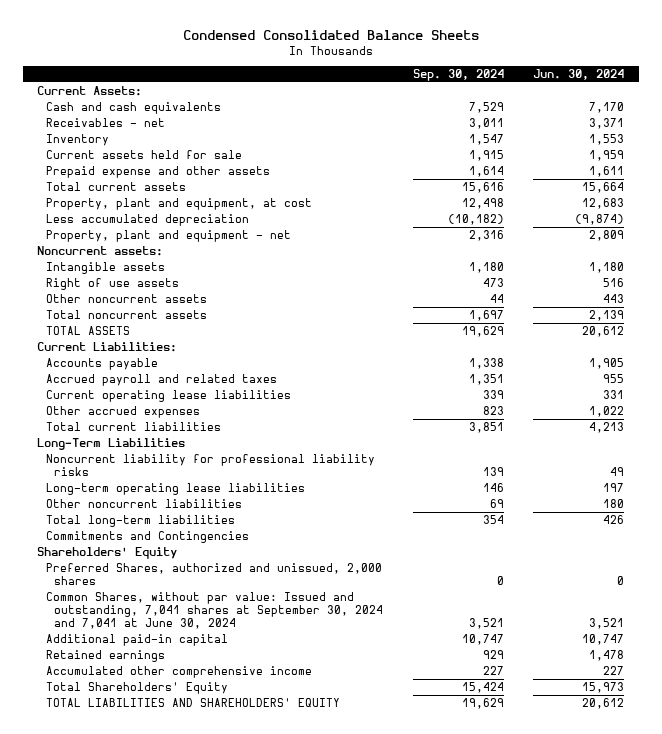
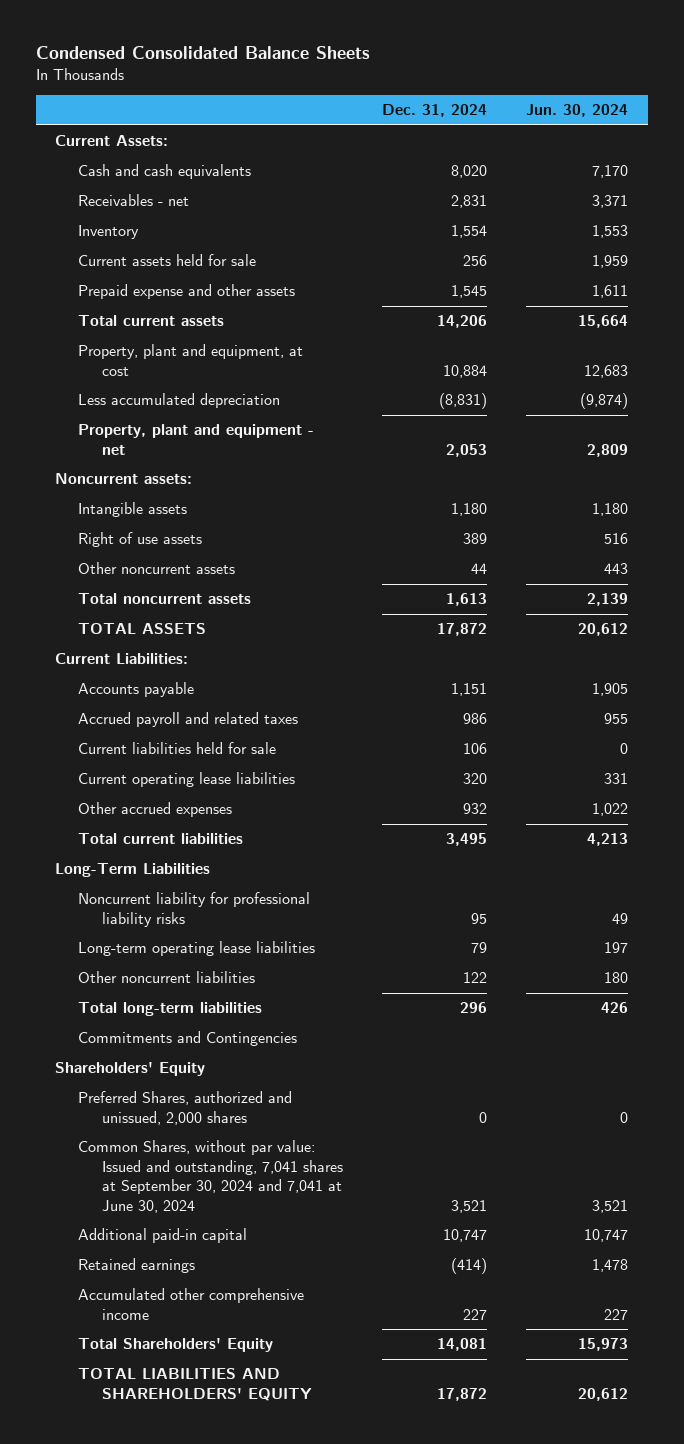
[412,69,504,82] Sep. 30, 2024 -> none
none -> [382,104,488,118] Dec. 31, 2024
none -> [78,742,277,755] Current liabilities held for sale

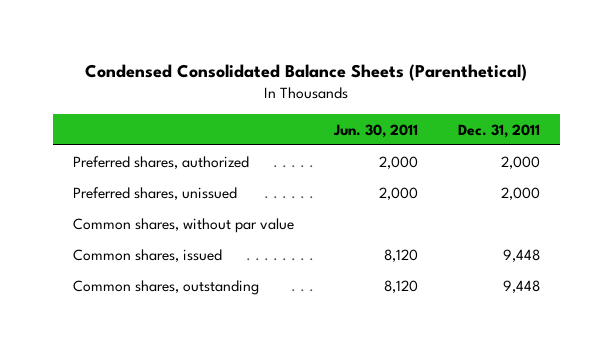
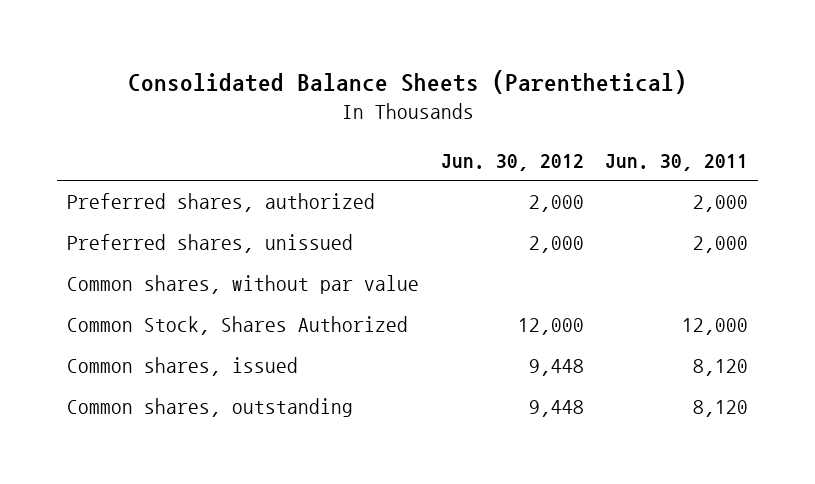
[85,63,528,81] Condensed Consolidated Balance Sheets (Parenthetical) -> [127,69,687,94] Consolidated Balance Sheets (Parenthetical)
[457,123,540,138] Dec. 31, 2011 -> none
none -> [440,153,584,171] Jun. 30, 2012
none -> [67,316,409,336] Common Stock, Shares Authorized

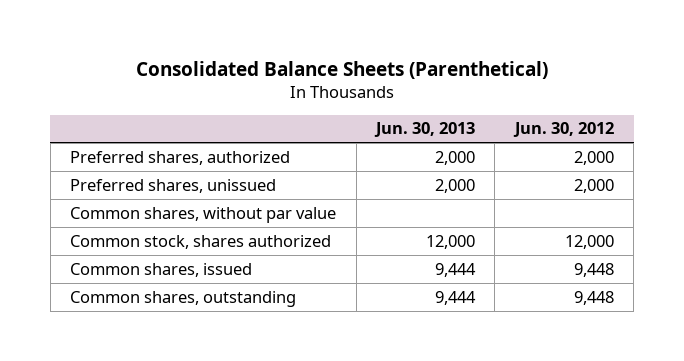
[604,153,748,171] Jun. 30, 2011 -> none
none -> [373,122,475,138] Jun. 30, 2013
[67,316,409,336] Common Stock, Shares Authorized -> [70,234,332,249] Common stock, shares authorized

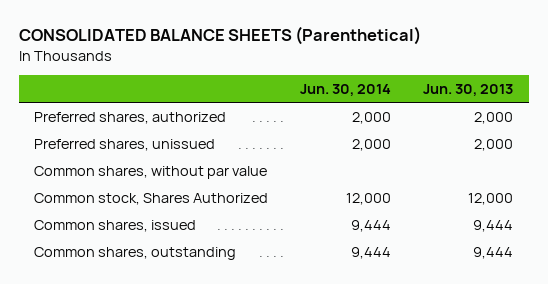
[135,60,548,79] Consolidated Balance Sheets (Parenthetical) -> [18,26,421,46] CONSOLIDATED BALANCE SHEETS (Parenthetical)
[512,122,614,138] Jun. 30, 2012 -> none
none -> [300,84,392,97] Jun. 30, 2014
[70,234,332,249] Common stock, shares authorized -> [34,192,269,205] Common stock, Shares Authorized

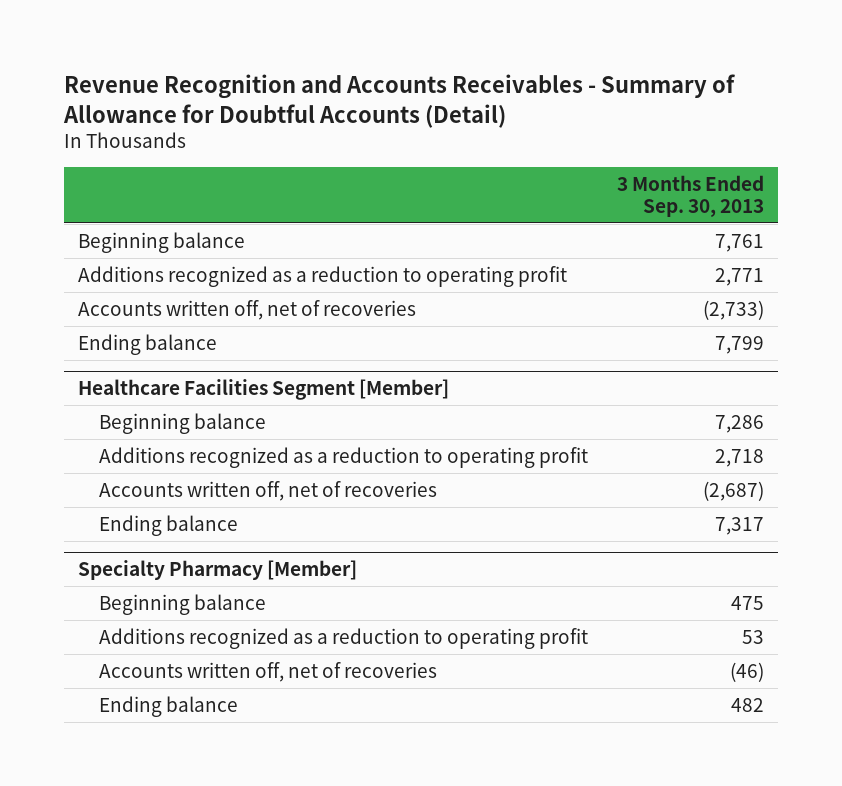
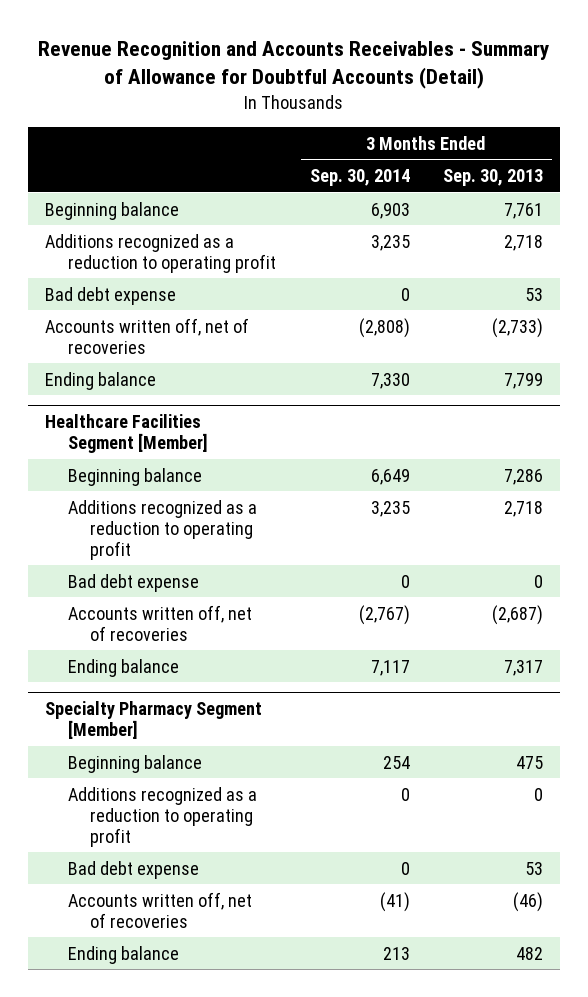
none -> [309,169,410,187] Sep. 30, 2014
[714,267,764,286] 2,771 -> [504,234,544,251] 2,718
none -> [44,286,176,305] Bad debt expense
none -> [67,573,199,592] Bad debt expense
[78,559,358,580] Specialty Pharmacy [Member] -> [44,701,262,740] Specialty Pharmacy Segment [Member]
[741,629,764,644] 53 -> [534,787,544,801] 0
none -> [67,860,199,879] Bad debt expense

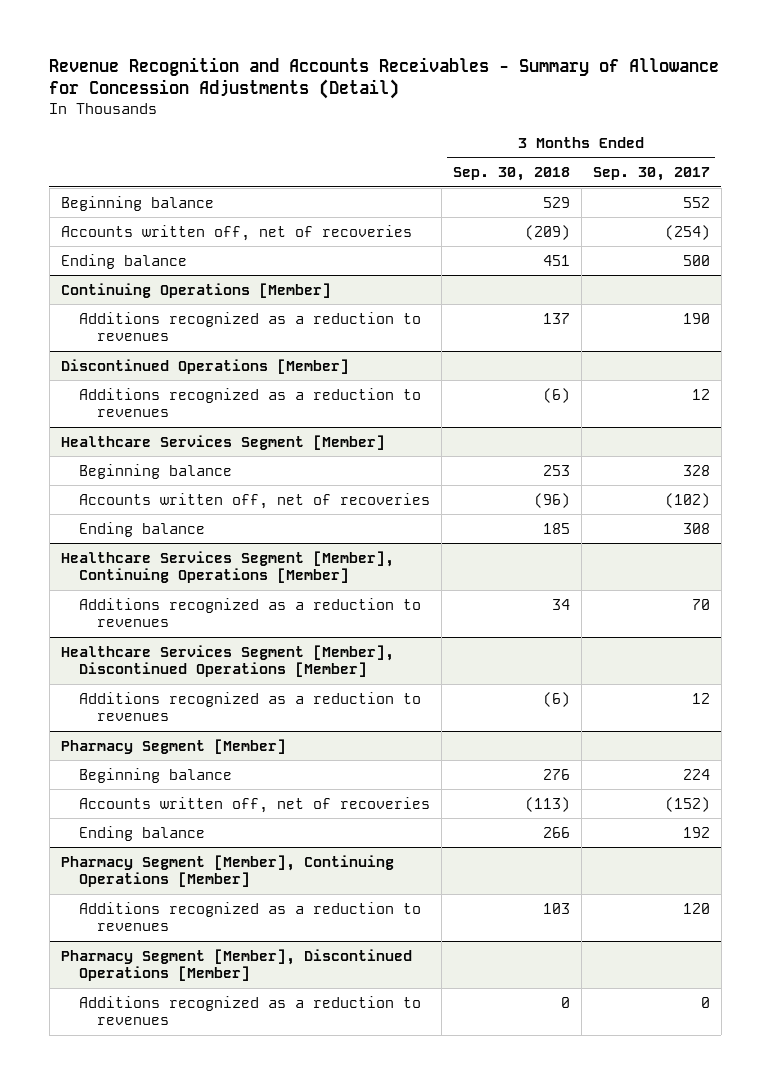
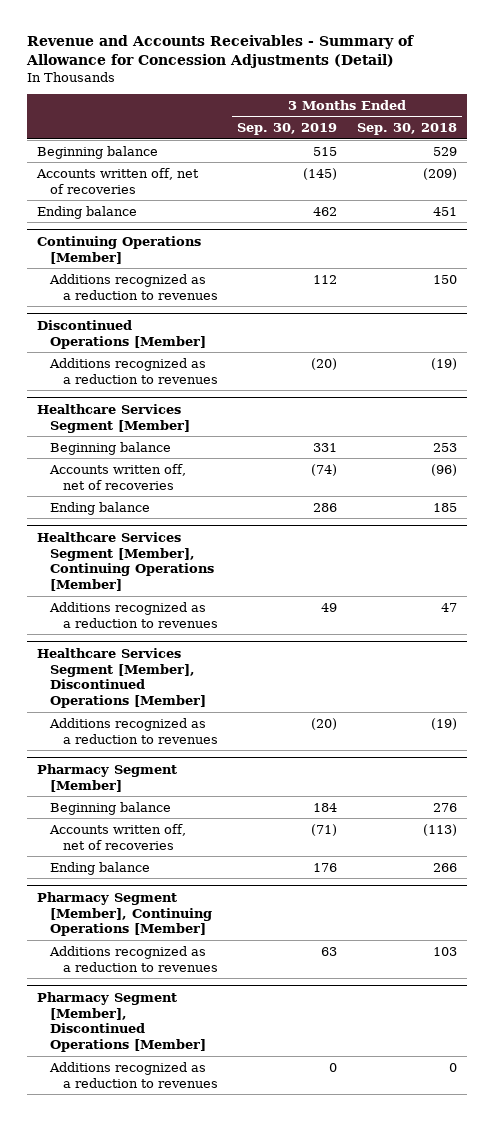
[49,56,720,100] Revenue Recognition and Accounts Receivables - Summary of Allowance for Concession Adjustments (Detail) -> [25,35,414,69] Revenue and Accounts Receivables - Summary of Allowance for Concession Adjustments (Detail)
[592,167,710,182] Sep. 30, 2017 -> none
none -> [237,123,338,136] Sep. 30, 2019
[542,312,570,324] 137 -> [432,274,457,284] 150
[542,387,570,403] (6) -> [430,357,457,370] (19)
[551,598,570,610] 34 -> [440,602,457,612] 47
[542,691,570,707] (6) -> [430,717,457,730] (19)

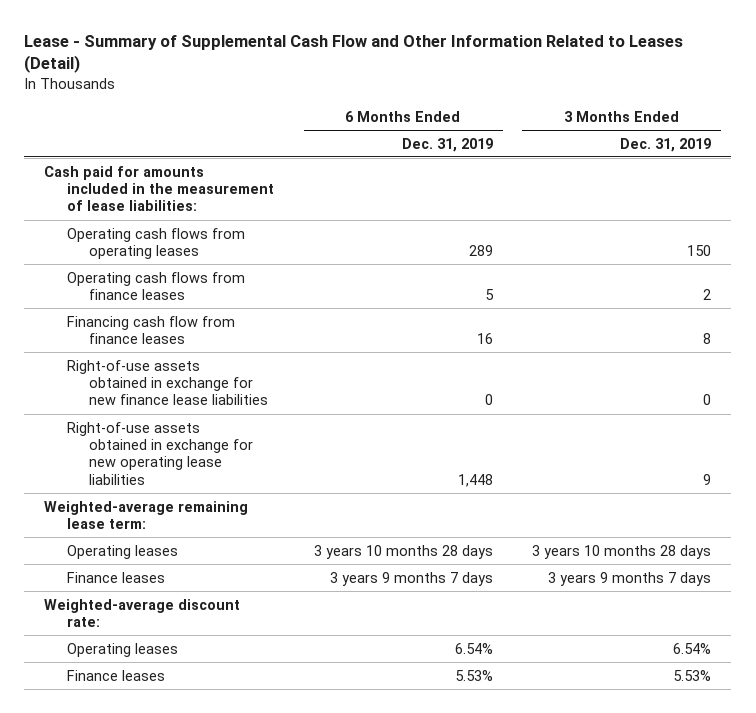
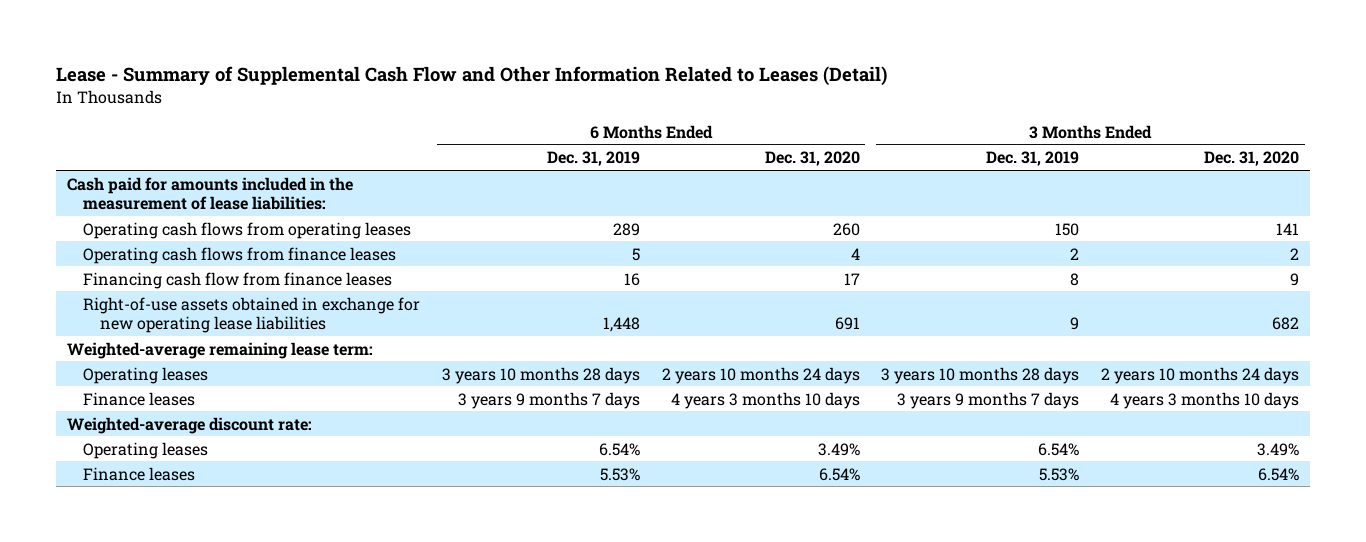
none -> [764,151,860,167] Dec. 31, 2020
none -> [1204,151,1300,167] Dec. 31, 2020
[66,359,269,406] Right-of-use assets obtained in exchange for new finance lease liabilities -> none

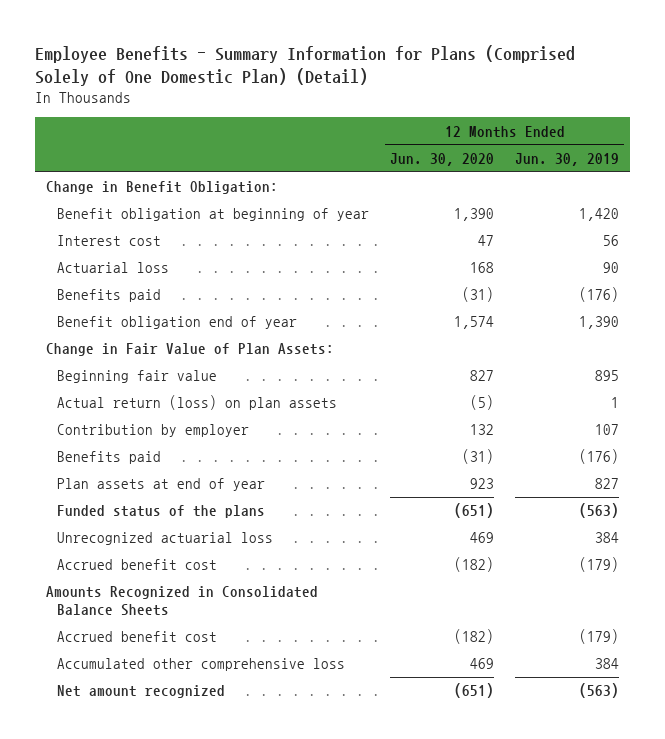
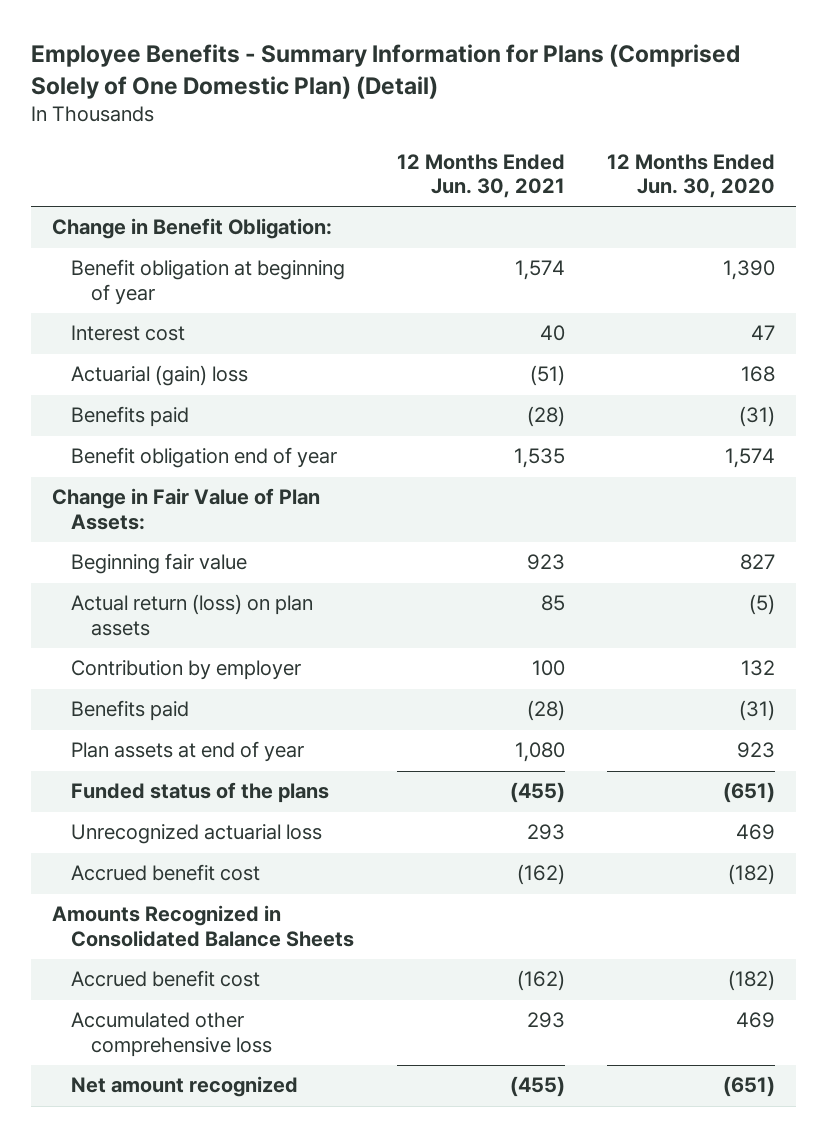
[515,152,620,166] Jun. 30, 2019 -> none
none -> [396,153,565,199] 12 Months Ended Jun. 30, 2021
[57,262,170,274] Actuarial loss -> [71,365,249,387] Actuarial (gain) loss

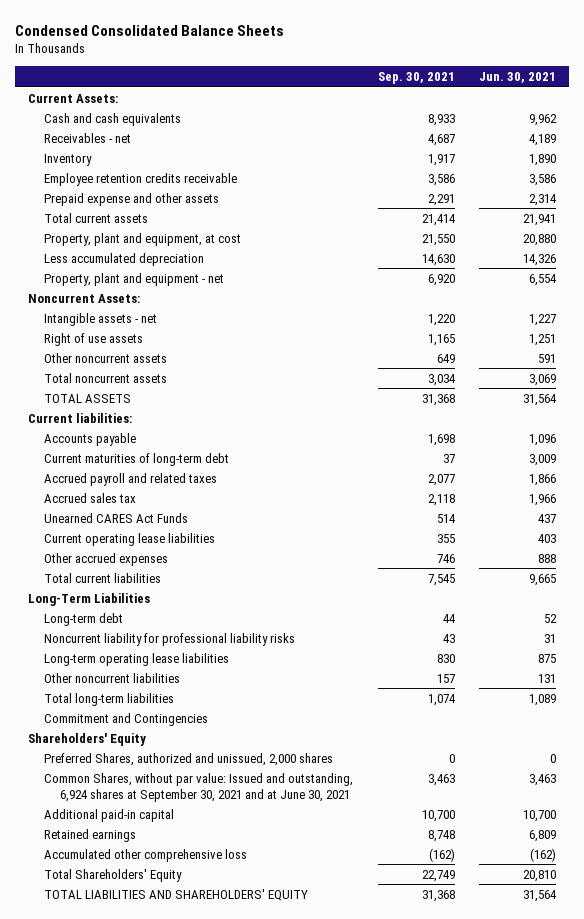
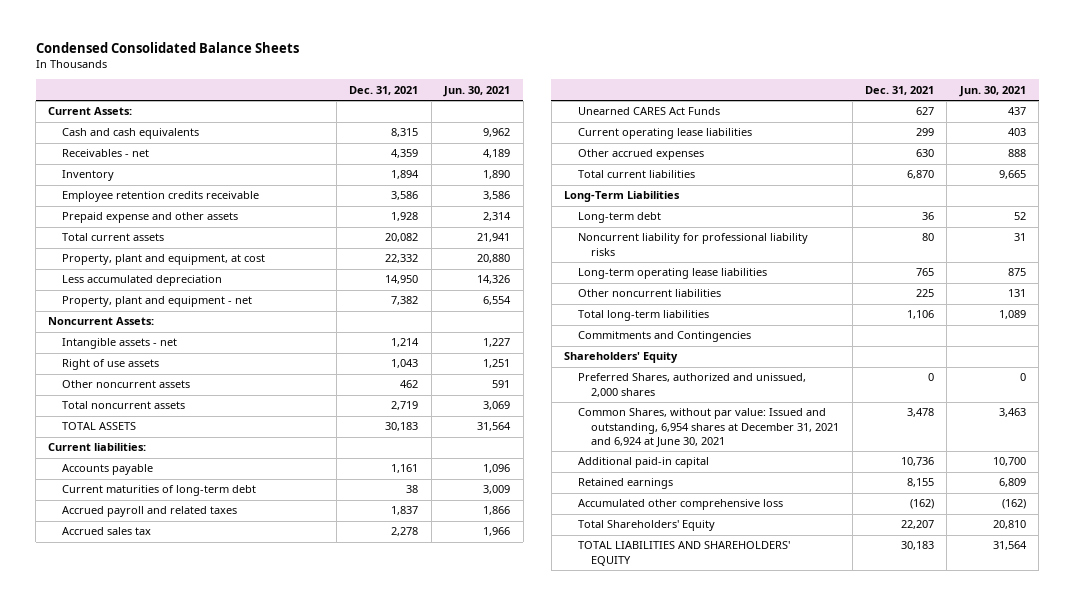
[377,72,455,85] Sep. 30, 2021 -> none
none -> [349,85,419,95] Dec. 31, 2021
[43,712,208,726] Commitment and Contingencies -> [577,331,751,343] Commitments and Contingencies
[43,772,353,802] Common Shares, without par value: Issued and outstanding, 6,924 shares at September 30, 2021 and at June 30, 2021 -> [577,408,840,447] Common Shares, without par value: Issued and outstanding, 6,954 shares at December 31, 2021 and 6,924 at June 30, 2021

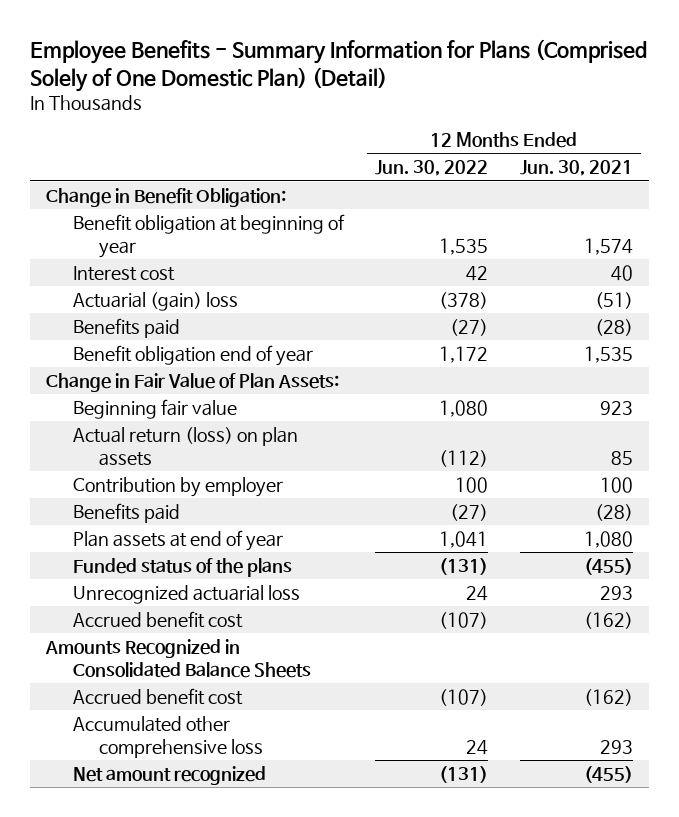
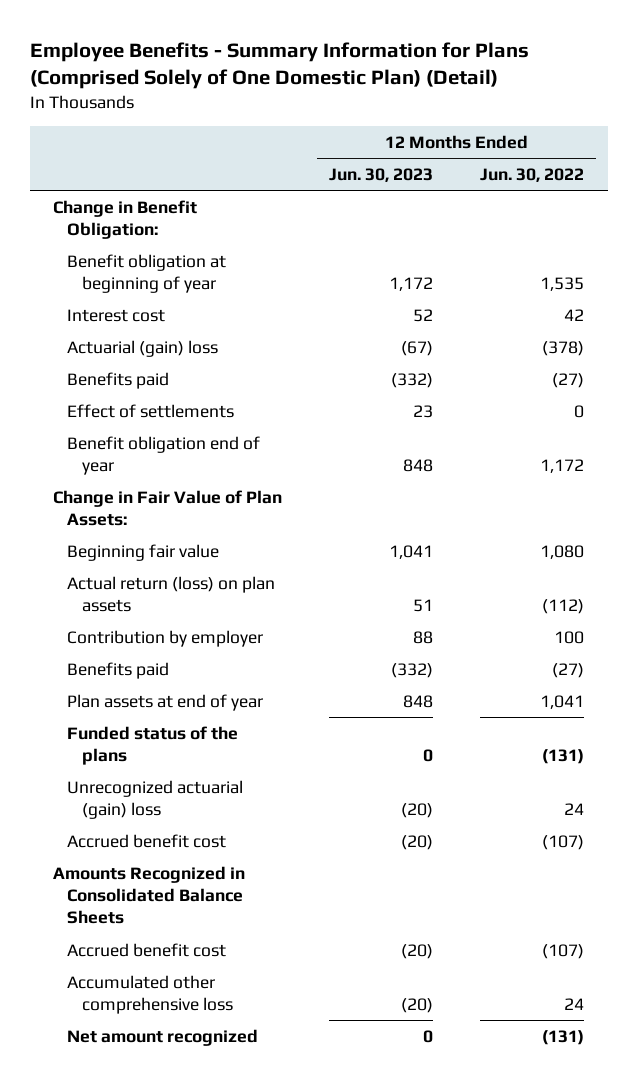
[520,160,634,177] Jun. 30, 2021 -> none
none -> [329,167,434,182] Jun. 30, 2023
none -> [67,403,235,418] Effect of settlements
[72,584,300,604] Unrecognized actuarial loss -> [67,779,244,820] Unrecognized actuarial (gain) loss

